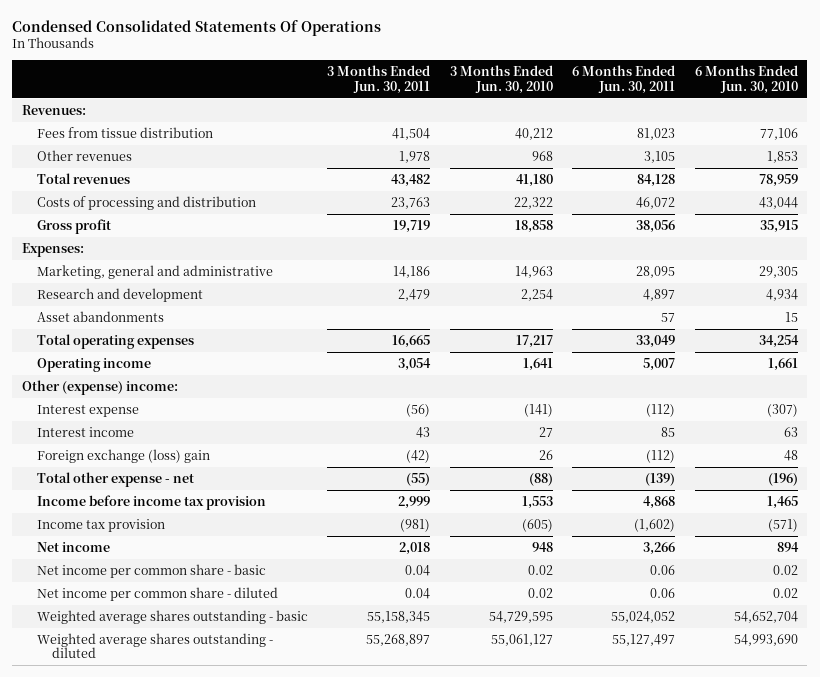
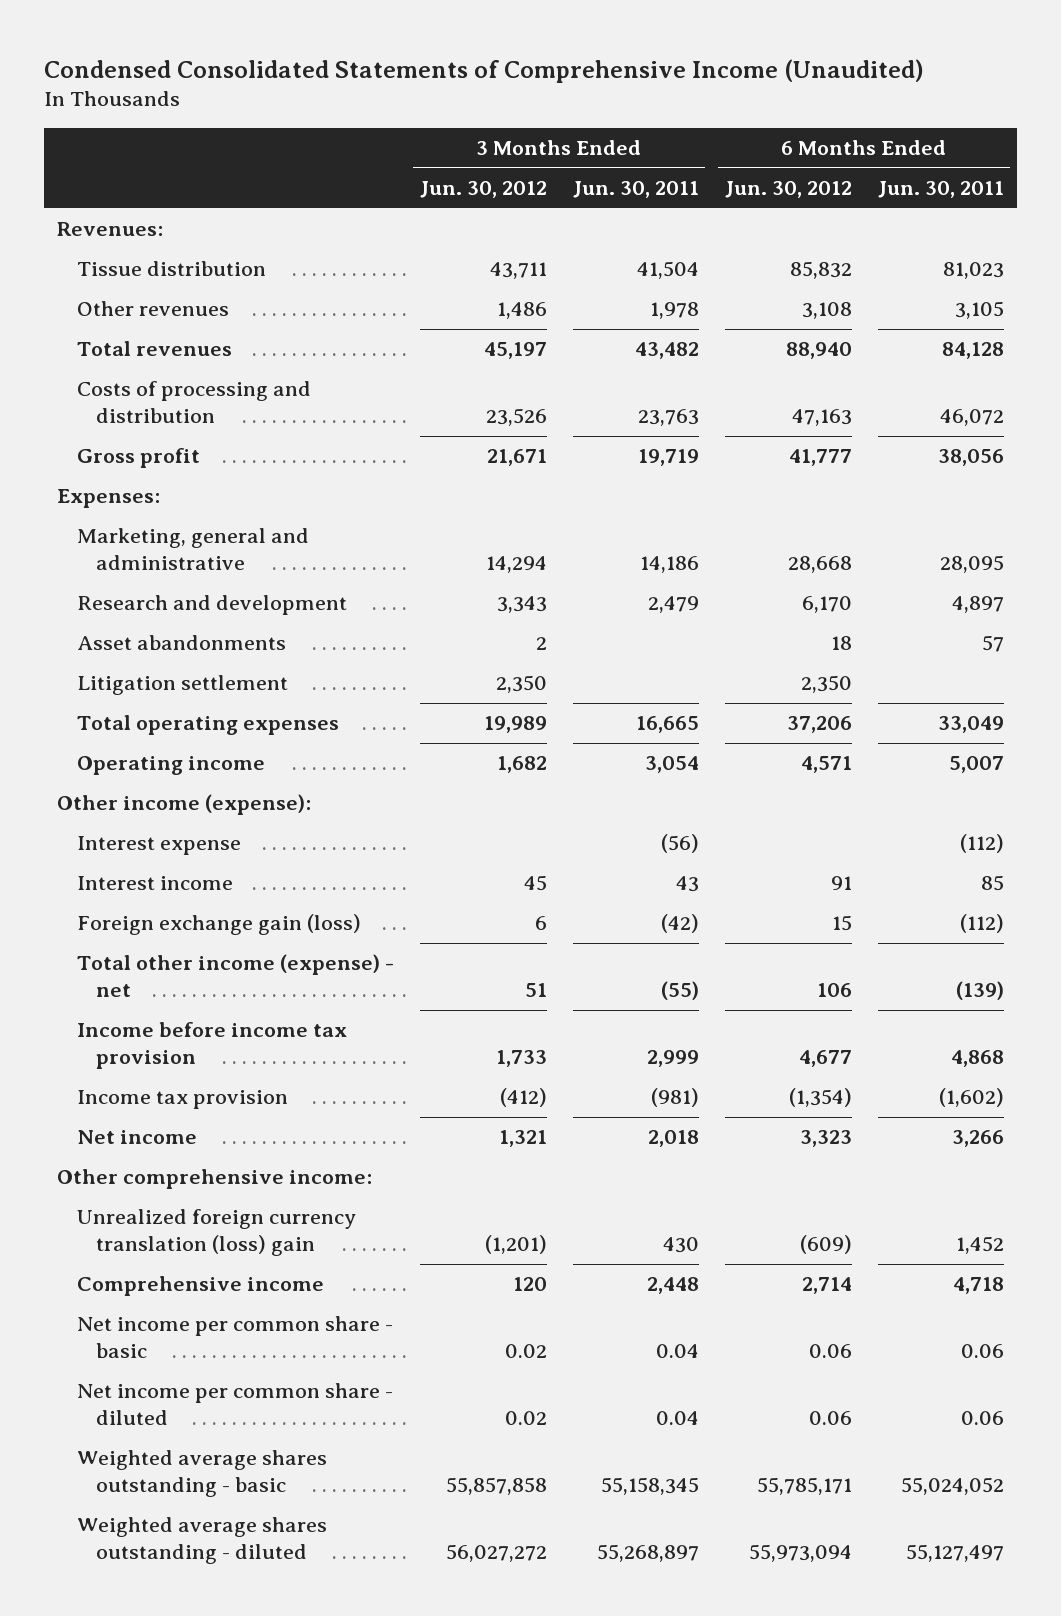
[12,19,382,36] Condensed Consolidated Statements Of Operations -> [44,58,925,83] Condensed Consolidated Statements of Comprehensive Income (Unaudited)
[449,65,553,94] 3 Months Ended Jun. 30, 2010 -> none
[694,65,798,94] 6 Months Ended Jun. 30, 2010 -> none
none -> [419,181,547,199] Jun. 30, 2012
none -> [724,181,852,199] Jun. 30, 2012
[37,126,214,138] Fees from tissue distribution -> [76,261,266,277] Tissue distribution
none -> [76,675,288,696] Litigation settlement
[22,379,179,395] Other (expense) income: -> [57,794,312,816] Other income (expense):
[37,448,211,463] Foreign exchange (loss) gain -> [76,914,361,936] Foreign exchange gain (loss)
[37,471,195,487] Total other expense - net -> [76,954,394,998] Total other income (expense) - net
none -> [57,1169,373,1190] Other comprehensive income:
none -> [76,1209,356,1257] Unrealized foreign currency translation (loss) gain
none -> [76,1276,324,1297] Comprehensive income

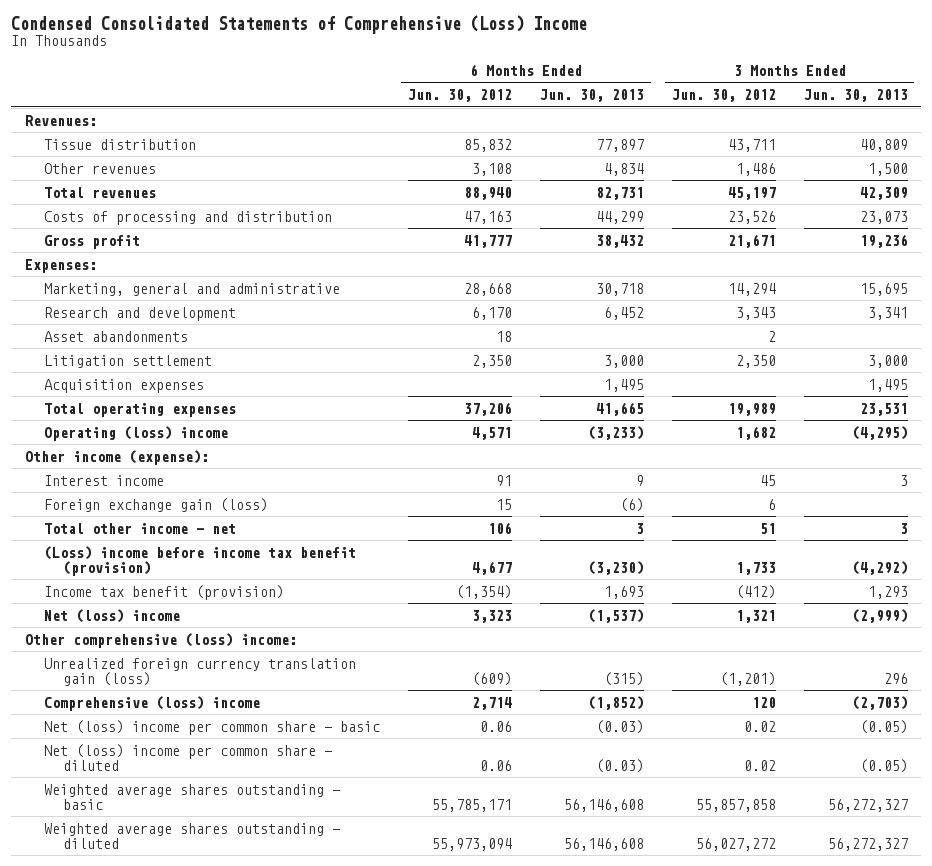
[44,58,925,83] Condensed Consolidated Statements of Comprehensive Income (Unaudited) -> [10,14,587,34] Condensed Consolidated Statements of Comprehensive (Loss) Income
[572,181,699,199] Jun. 30, 2011 -> none
[877,181,1004,199] Jun. 30, 2011 -> none
none -> [539,89,644,103] Jun. 30, 2013
none -> [803,89,908,103] Jun. 30, 2013
none -> [43,378,204,393] Acquisition expenses
[76,756,265,776] Operating income -> [43,425,228,441] Operating (loss) income
[76,836,241,856] Interest expense -> none
[76,954,394,998] Total other income (expense) - net -> [43,522,236,534] Total other income - net
[76,1022,347,1070] Income before income tax provision -> [43,545,356,576] (Loss) income before income tax benefit (provision)
[76,1090,288,1110] Income tax provision -> [43,584,284,600] Income tax benefit (provision)
[76,1130,197,1145] Net income -> [43,608,180,623] Net (loss) income
[57,1169,373,1190] Other comprehensive income: -> [24,632,297,648] Other comprehensive (loss) income:
[76,1209,356,1257] Unrealized foreign currency translation (loss) gain -> [43,657,356,686] Unrealized foreign currency translation gain (loss)
[76,1276,324,1297] Comprehensive income -> [43,695,260,711] Comprehensive (loss) income
[76,1316,393,1359] Net income per common share - basic -> [43,719,380,735] Net (loss) income per common share - basic
[76,1383,393,1426] Net income per common share - diluted -> [43,743,332,771] Net (loss) income per common share - diluted

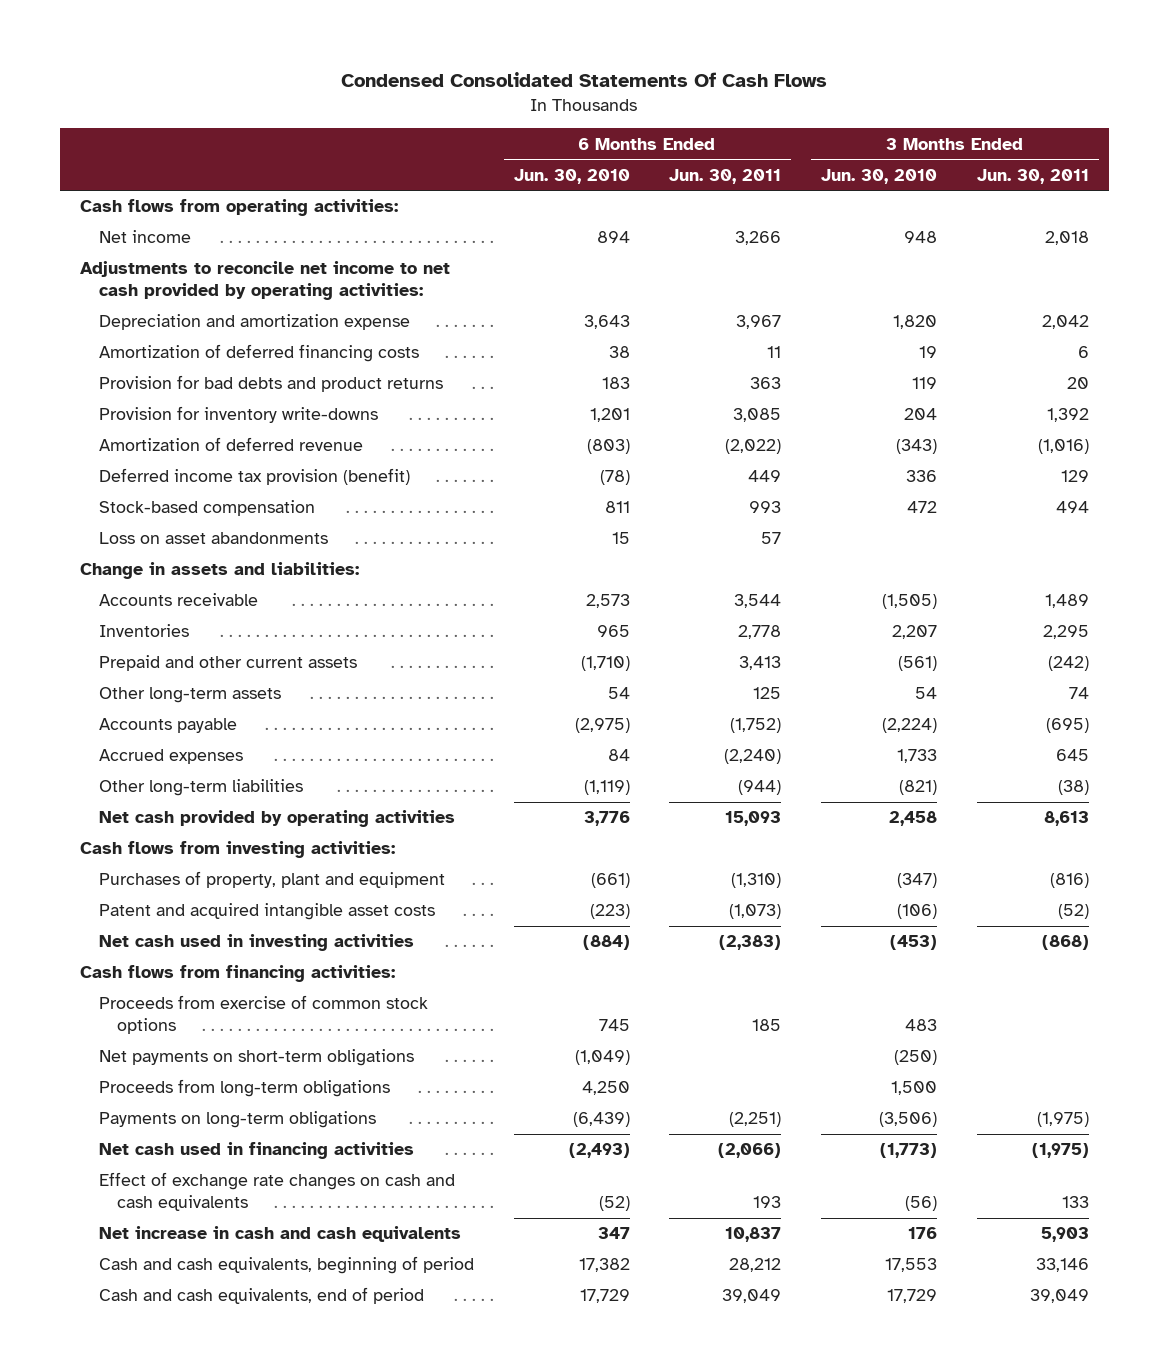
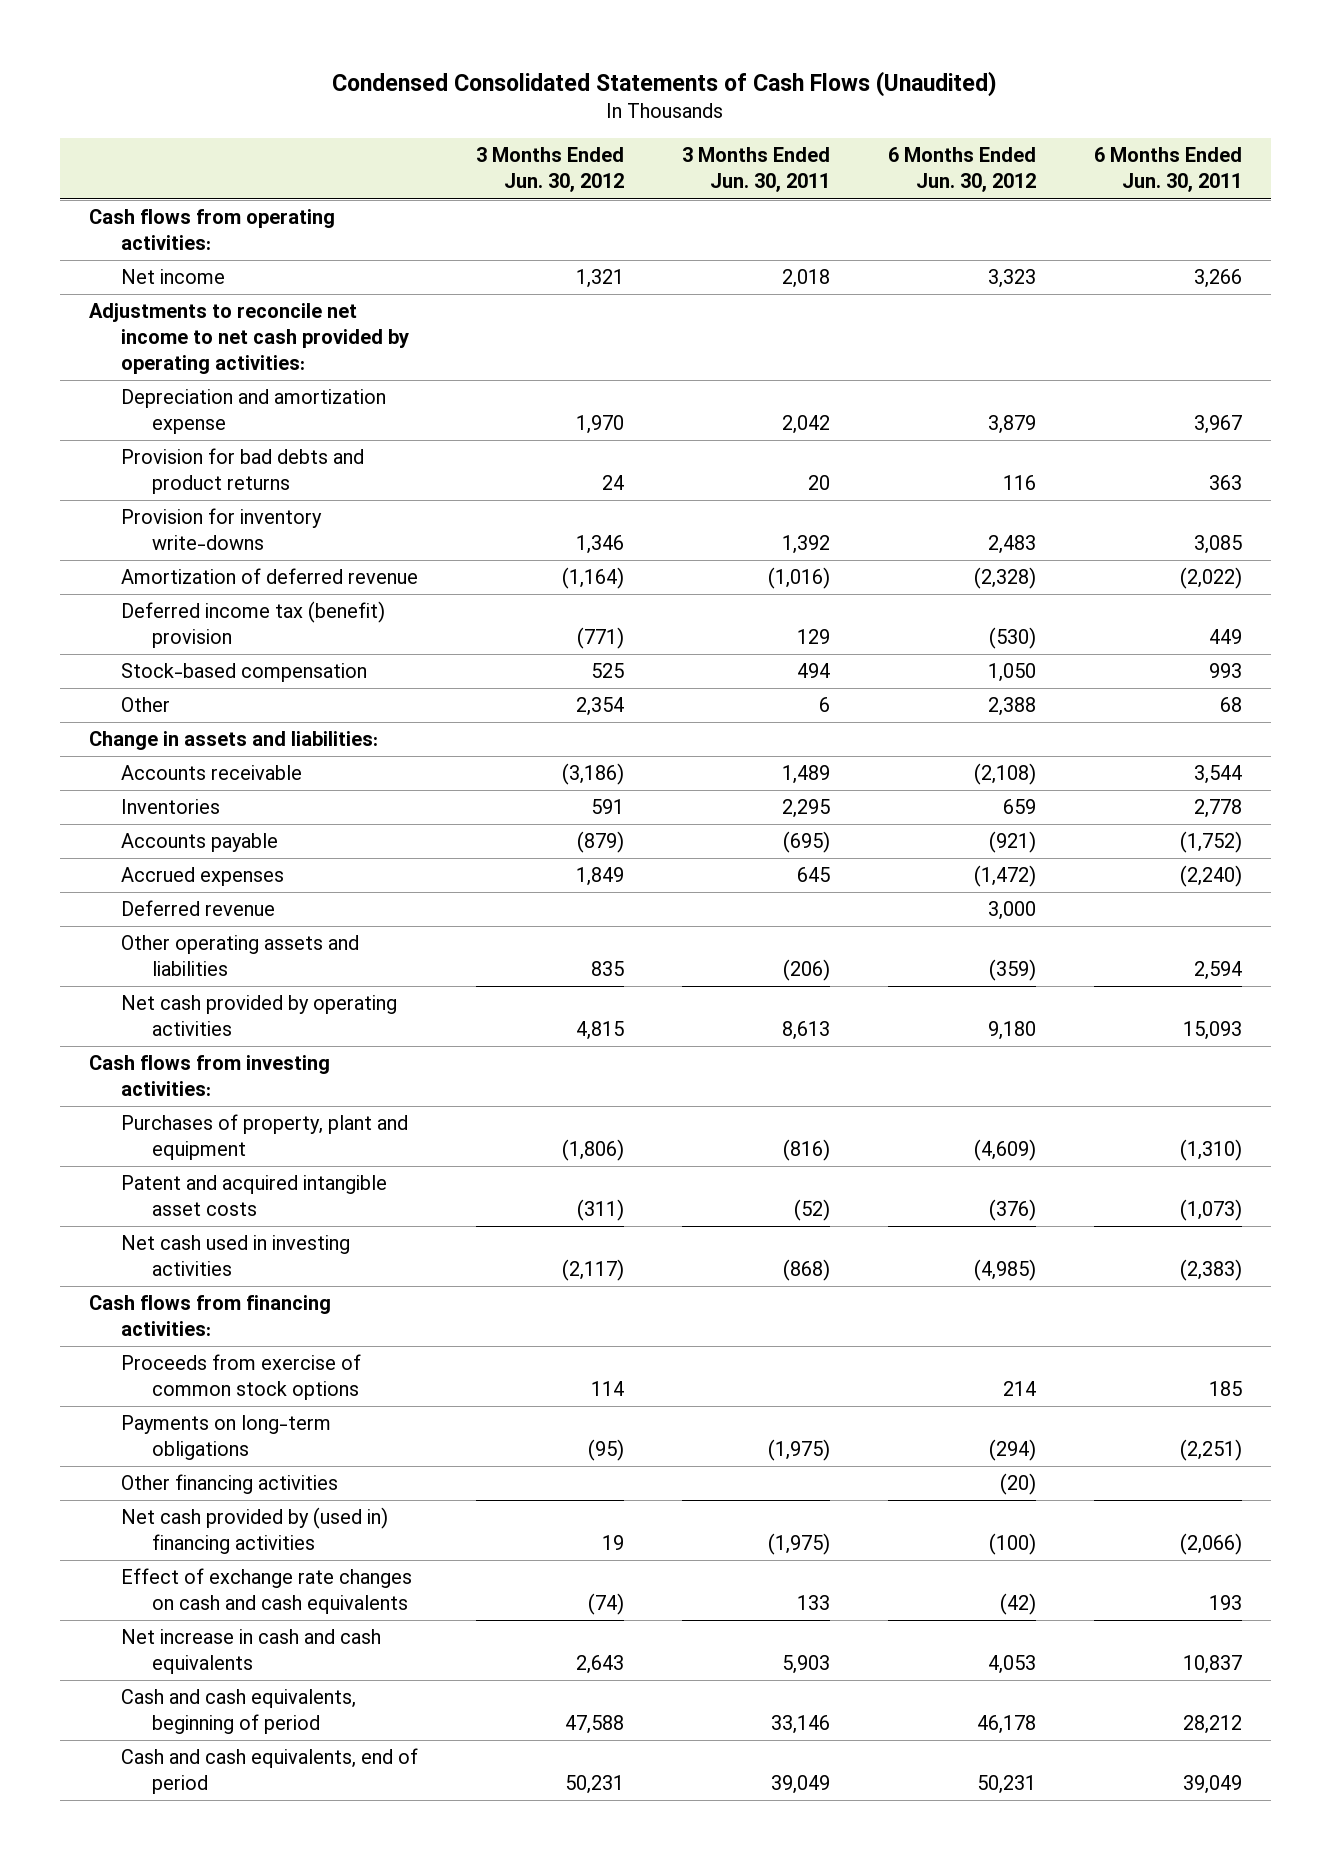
[341,72,828,88] Condensed Consolidated Statements Of Cash Flows -> [332,71,998,98] Condensed Consolidated Statements of Cash Flows (Unaudited)
[513,168,630,184] Jun. 30, 2010 -> none
[820,168,937,184] Jun. 30, 2010 -> none
none -> [475,147,624,193] 3 Months Ended Jun. 30, 2012
none -> [887,147,1036,193] 6 Months Ended Jun. 30, 2012
[98,344,419,363] Amortization of deferred financing costs -> none
[98,468,410,486] Deferred income tax provision (benefit) -> [120,601,385,649] Deferred income tax (benefit) provision
[98,532,328,545] Loss on asset abandonments -> none
none -> [120,697,170,713] Other
[98,655,357,672] Prepaid and other current assets -> none
[98,687,281,704] Other long-term assets -> none
[98,779,303,797] Other long-term liabilities -> none
none -> [120,900,275,917] Deferred revenue
none -> [120,935,359,977] Other operating assets and liabilities
[98,1049,414,1067] Net payments on short-term obligations -> none
[98,1079,390,1098] Proceeds from long-term obligations -> none
none -> [120,1474,338,1495] Other financing activities
[98,1142,414,1160] Net cash used in financing activities -> [120,1507,388,1555] Net cash provided by (used in) financing activities

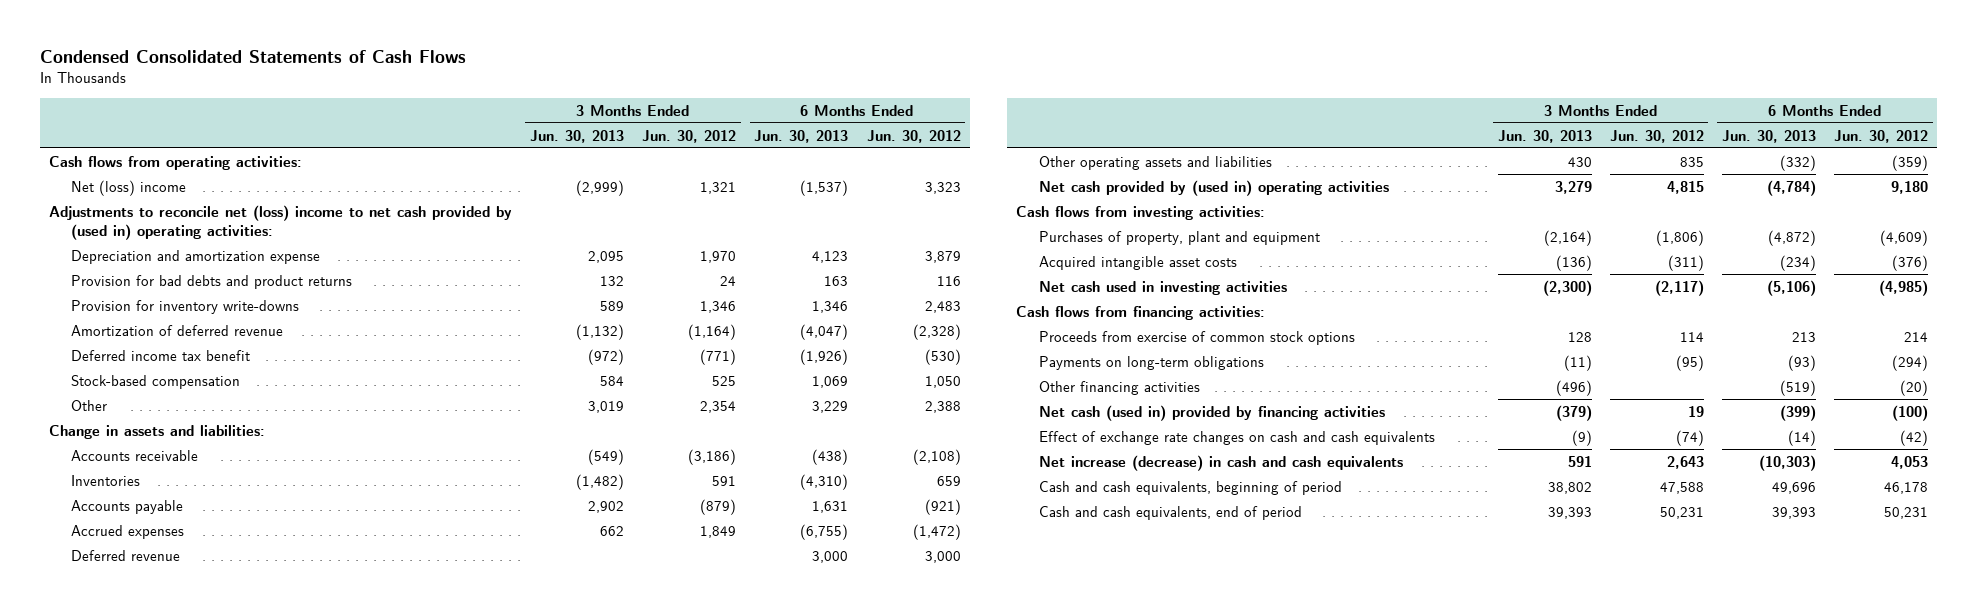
[332,71,998,98] Condensed Consolidated Statements of Cash Flows (Unaudited) -> [39,49,466,63] Condensed Consolidated Statements of Cash Flows
[681,147,830,193] 3 Months Ended Jun. 30, 2011 -> none
[1093,147,1242,193] 6 Months Ended Jun. 30, 2011 -> none
none -> [529,129,624,143] Jun. 30, 2013
none -> [754,129,849,143] Jun. 30, 2013
[120,269,225,285] Net income -> [71,179,187,196] Net (loss) income
[88,303,409,375] Adjustments to reconcile net income to net cash provided by operating activities: -> [48,204,512,240] Adjustments to reconcile net (loss) income to net cash provided by (used in) operating activities:
[120,601,385,649] Deferred income tax (benefit) provision -> [71,349,251,361] Deferred income tax benefit
[120,995,397,1037] Net cash provided by operating activities -> [1038,179,1389,196] Net cash provided by (used in) operating activities
[120,1175,387,1217] Patent and acquired intangible asset costs -> [1038,255,1237,270] Acquired intangible asset costs
[120,1507,388,1555] Net cash provided by (used in) financing activities -> [1038,404,1385,421] Net cash (used in) provided by financing activities
[120,1629,381,1675] Net increase in cash and cash equivalents -> [1038,454,1403,471] Net increase (decrease) in cash and cash equivalents

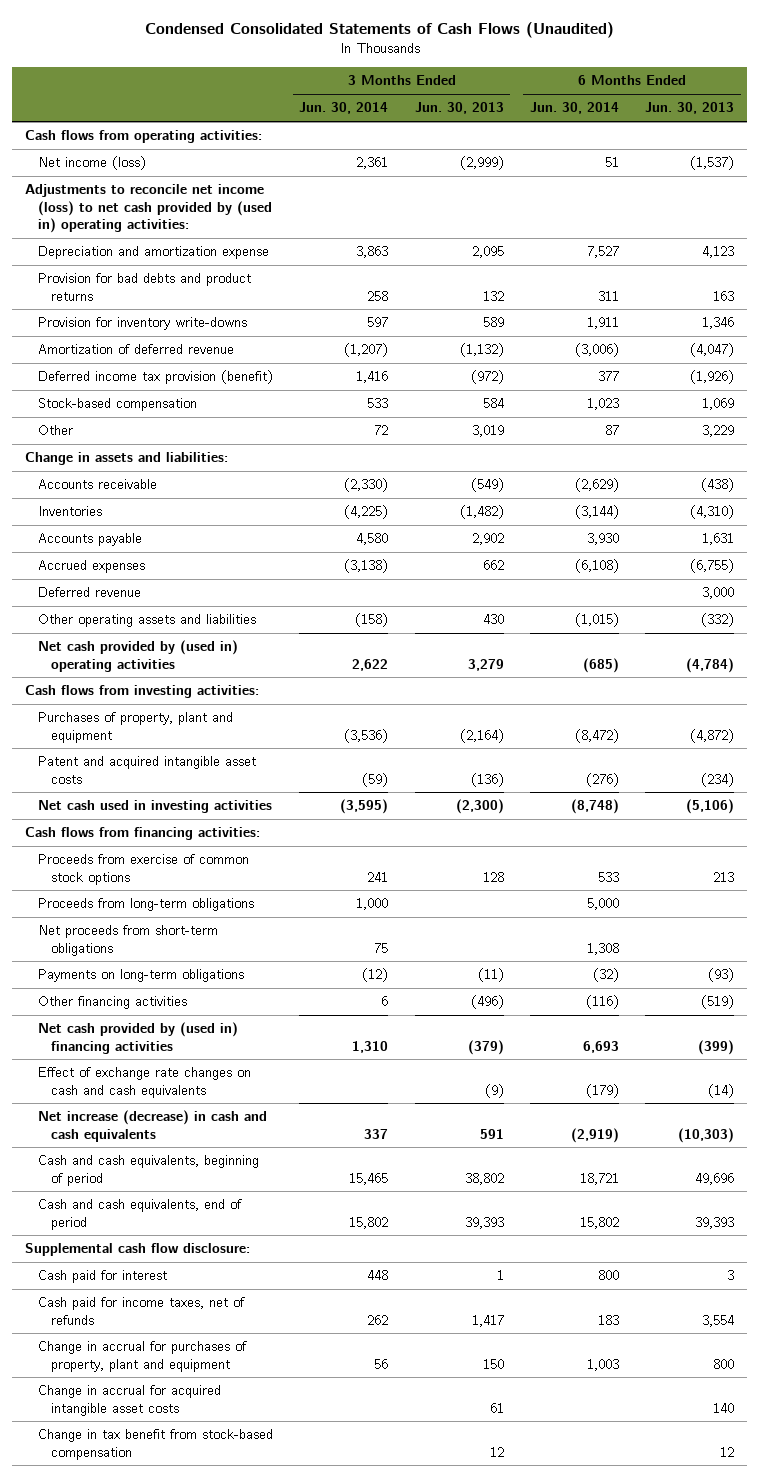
[39,49,466,63] Condensed Consolidated Statements of Cash Flows -> [144,21,614,38] Condensed Consolidated Statements of Cash Flows (Unaudited)
[642,129,737,143] Jun. 30, 2012 -> none
[866,129,961,143] Jun. 30, 2012 -> none
none -> [299,102,389,115] Jun. 30, 2014
none -> [529,102,619,115] Jun. 30, 2014
[71,179,187,196] Net (loss) income -> [38,156,147,171] Net income (loss)
[48,204,512,240] Adjustments to reconcile net (loss) income to net cash provided by (used in) operating activities: -> [25,184,273,233] Adjustments to reconcile net income (loss) to net cash provided by (used in) operating activities:
[71,349,251,361] Deferred income tax benefit -> [38,370,274,385] Deferred income tax provision (benefit)
[1038,255,1237,270] Acquired intangible asset costs -> [38,756,257,784] Patent and acquired intangible asset costs
none -> [38,898,255,912] Proceeds from long-term obligations
none -> [38,925,219,956] Net proceeds from short-term obligations
[1038,404,1385,421] Net cash (used in) provided by financing activities -> [38,1022,239,1054] Net cash provided by (used in) financing activities
none -> [25,1243,251,1257] Supplemental cash flow disclosure:
none -> [38,1270,168,1284] Cash paid for interest
none -> [38,1297,246,1325] Cash paid for income taxes, net of refunds
none -> [38,1341,248,1372] Change in accrual for purchases of property, plant and equipment
none -> [38,1385,222,1416] Change in accrual for acquired intangible asset costs
none -> [38,1429,274,1460] Change in tax benefit from stock-based compensation

